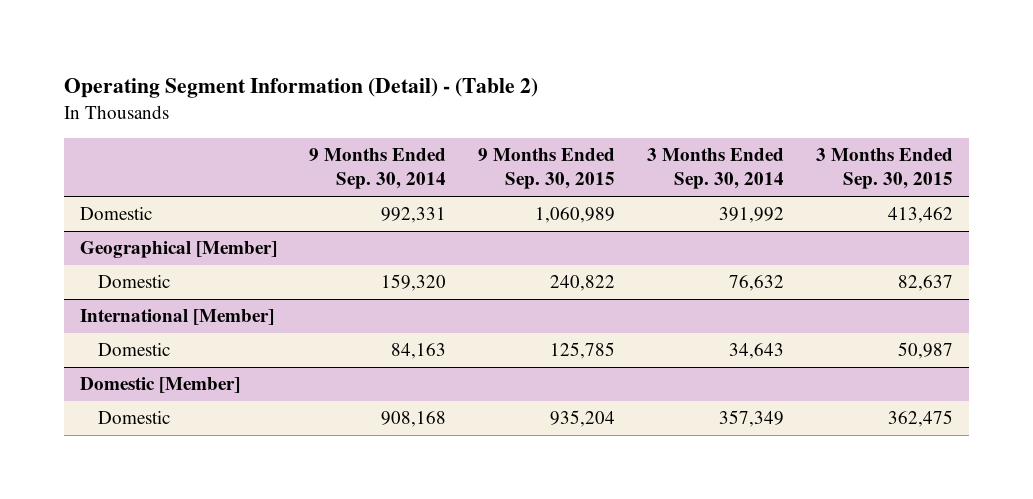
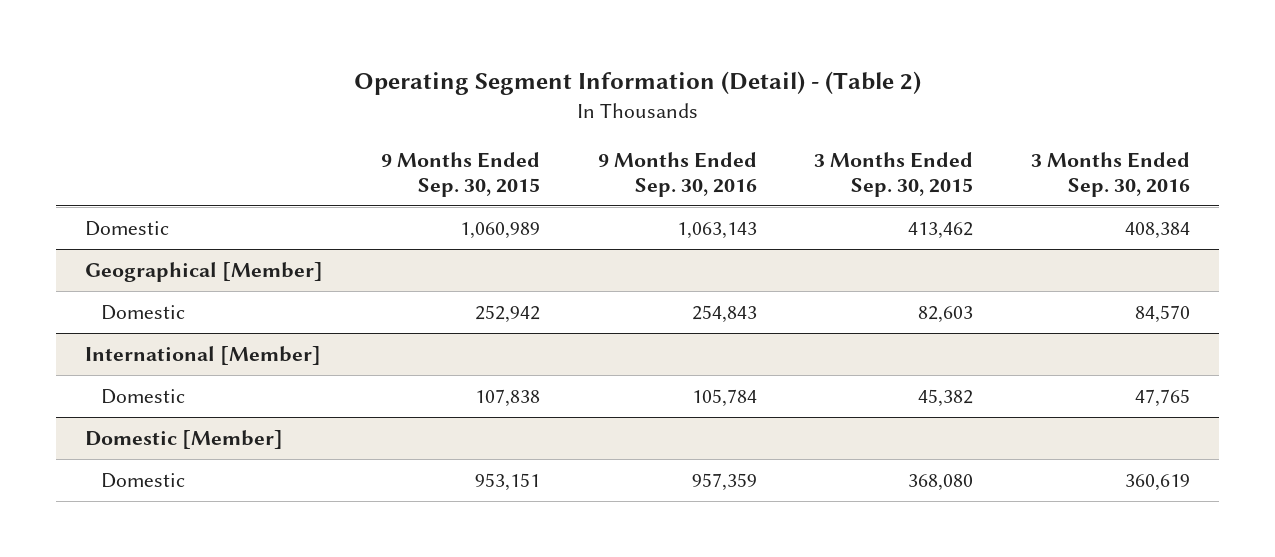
[308,147,446,190] 9 Months Ended Sep. 30, 2014 -> none
[646,147,784,190] 3 Months Ended Sep. 30, 2014 -> none
none -> [597,152,757,197] 9 Months Ended Sep. 30, 2016
none -> [1030,152,1190,197] 3 Months Ended Sep. 30, 2016
[549,275,615,292] 240,822 -> [474,304,540,323] 252,942
[897,275,953,292] 82,637 -> [918,305,974,323] 82,603
[549,342,615,360] 125,785 -> [474,388,540,407] 107,838
[897,342,953,360] 50,987 -> [918,388,974,407] 45,382
[549,410,615,428] 935,204 -> [474,472,540,491] 953,151
[887,410,953,428] 362,475 -> [908,473,974,491] 368,080

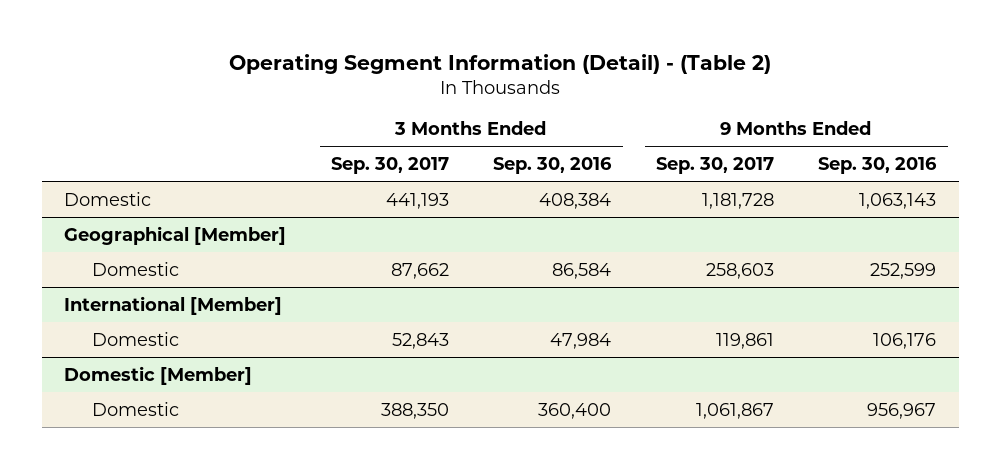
[380,152,540,197] 9 Months Ended Sep. 30, 2015 -> none
[814,152,974,197] 3 Months Ended Sep. 30, 2015 -> none
none -> [330,156,449,174] Sep. 30, 2017
none -> [655,156,774,174] Sep. 30, 2017
[691,304,757,323] 254,843 -> [870,262,937,279] 252,599
[1134,304,1190,323] 84,570 -> [552,262,612,279] 86,584
[691,388,757,407] 105,784 -> [873,332,937,349] 106,176
[1134,388,1190,407] 47,765 -> [550,332,612,349] 47,984
[691,472,757,491] 957,359 -> [867,402,937,419] 956,967
[1124,473,1190,491] 360,619 -> [538,402,612,419] 360,400

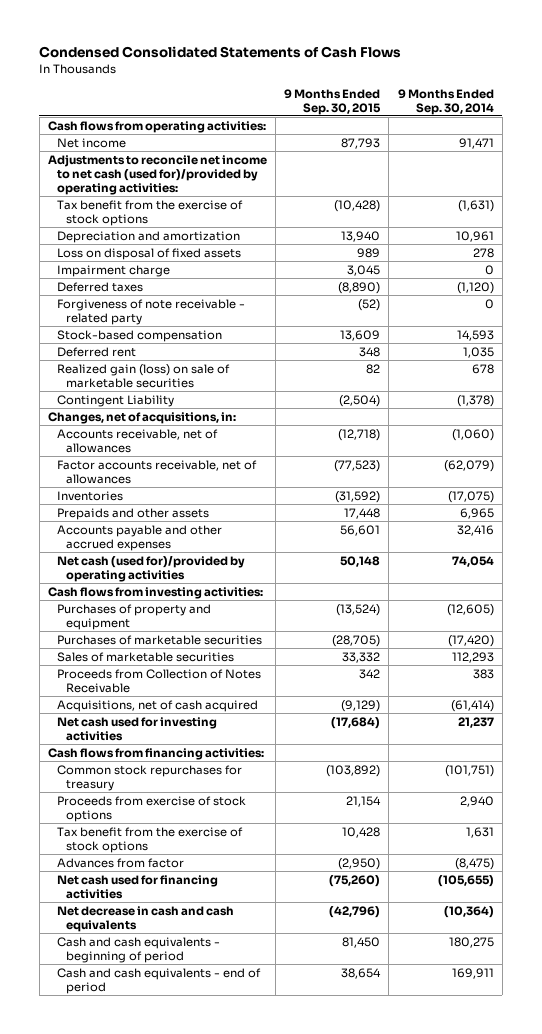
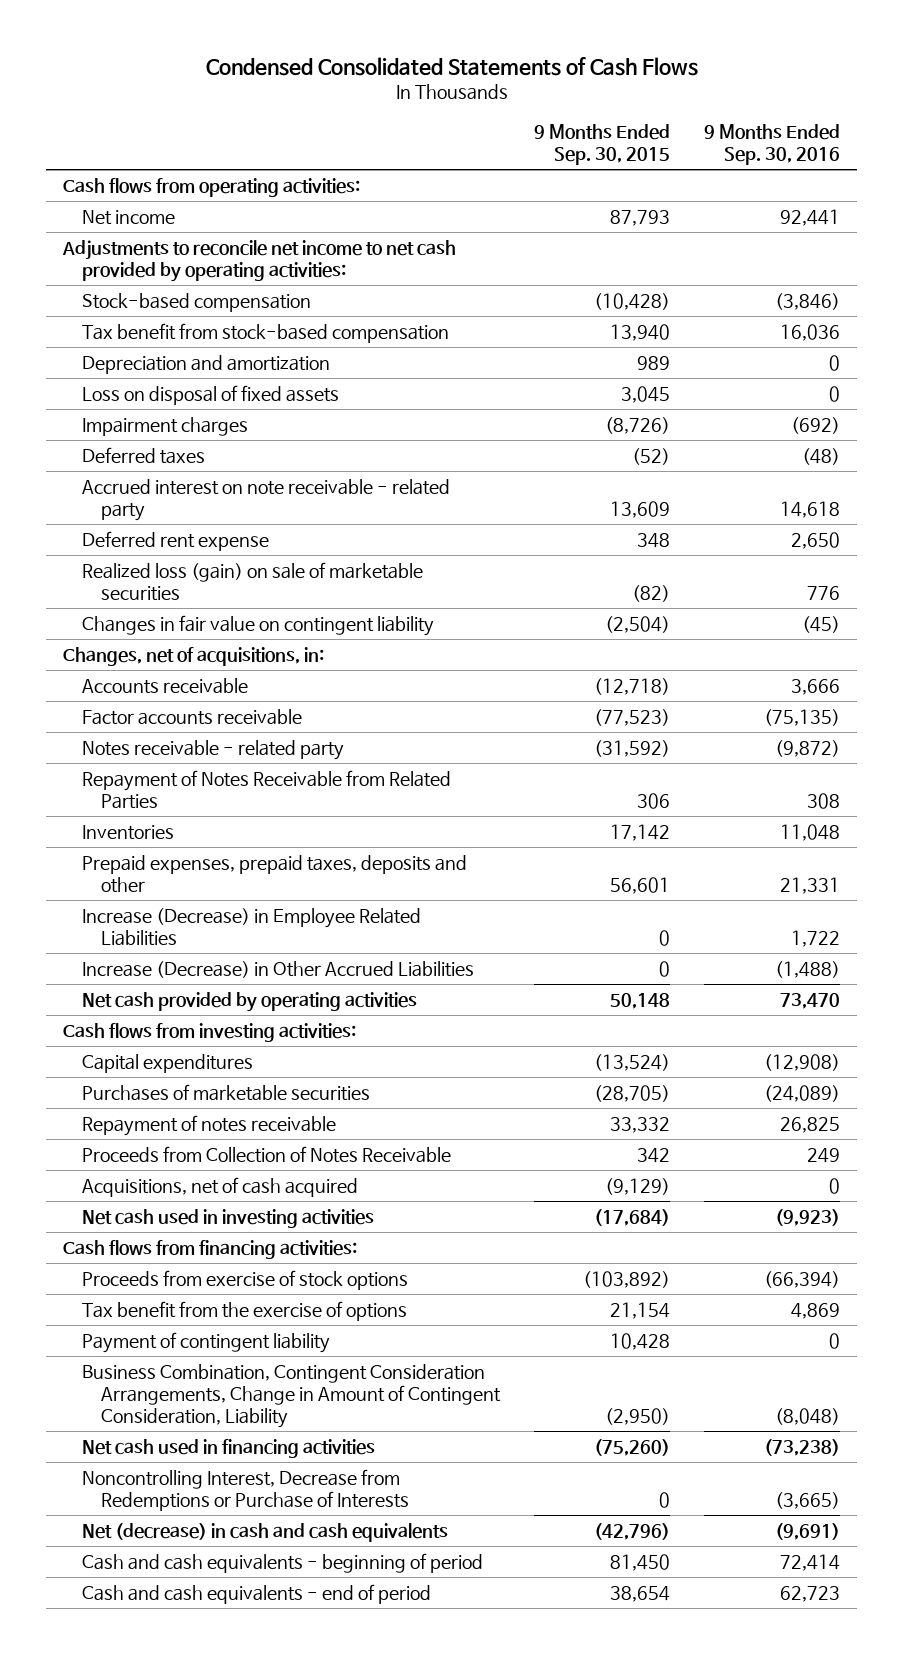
[397,88,494,115] 9 Months Ended Sep. 30, 2014 -> none
none -> [703,123,840,166] 9 Months Ended Sep. 30, 2016
[56,264,170,277] Impairment charge -> none
[56,298,245,325] Forgiveness of note receivable - related party -> none
[47,154,267,195] Adjustments to reconcile net income to net cash (used for)/provided by operating activities: -> [62,239,457,283] Adjustments to reconcile net income to net cash provided by operating activities:
[56,199,243,226] Tax benefit from the exercise of stock options -> [82,292,312,312] Stock-based compensation
none -> [82,322,450,343] Tax benefit from stock-based compensation
[341,230,381,242] 13,940 -> [636,355,670,370] 989
[357,247,381,258] 989 -> [620,385,670,403] 3,045
none -> [82,416,249,436] Impairment charges
[338,281,381,294] (8,890) -> [631,447,670,465] (52)
[56,329,222,342] Stock-based compensation -> [82,478,451,522] Accrued interest on note receivable - related party
[56,346,136,357] Deferred rent -> [82,530,270,551] Deferred rent expense
[56,363,230,388] Realized gain (loss) on sale of marketable securities -> [82,561,424,602] Realized loss (gain) on sale of marketable securities
[366,363,381,374] 82 -> [631,585,670,603] (82)
[56,394,174,407] Contingent Liability -> [82,614,435,636] Changes in fair value on contingent liability
[56,507,209,520] Prepaids and other assets -> none
[56,428,218,453] Accounts receivable, net of allowances -> [82,677,249,694] Accounts receivable
[56,459,257,484] Factor accounts receivable, net of allowances -> [82,708,303,725] Factor accounts receivable
none -> [82,739,345,760] Notes receivable - related party
none -> [82,769,452,810] Repayment of Notes Receivable from Related Parties
[335,490,381,503] (31,592) -> [609,823,670,841] 17,142
[56,524,222,551] Accounts payable and other accrued expenses -> [82,854,468,894] Prepaid expenses, prepaid taxes, deposits and other
none -> [82,907,422,947] Increase (Decrease) in Employee Related Liabilities
none -> [82,960,475,978] Increase (Decrease) in Other Accrued Liabilities
[56,555,245,582] Net cash (used for)/provided by operating activities -> [82,991,418,1012] Net cash provided by operating activities
[56,603,211,630] Purchases of property and equipment -> [82,1053,254,1073] Capital expenditures
[56,651,234,662] Sales of marketable securities -> [82,1114,337,1136] Repayment of notes receivable
[56,716,217,741] Net cash used for investing activities -> [82,1208,375,1228] Net cash used in investing activities
[56,764,242,791] Common stock repurchases for treasury -> [82,1269,409,1290] Proceeds from exercise of stock options
[56,795,246,822] Proceeds from exercise of stock options -> [82,1300,408,1321] Tax benefit from the exercise of options
[56,826,243,853] Tax benefit from the exercise of stock options -> [82,1331,331,1353] Payment of contingent liability
[56,857,184,868] Advances from factor -> [82,1363,502,1429] Business Combination, Contingent Consideration Arrangements, Change in Amount of Contingent Consideration, Liability
[56,874,218,899] Net cash used for financing activities -> [82,1438,376,1458] Net cash used in financing activities
none -> [82,1468,410,1512] Noncontrolling Interest, Decrease from Redemptions or Purchase of Interests
[56,905,234,932] Net decrease in cash and cash equivalents -> [82,1522,449,1542] Net (decrease) in cash and cash equivalents

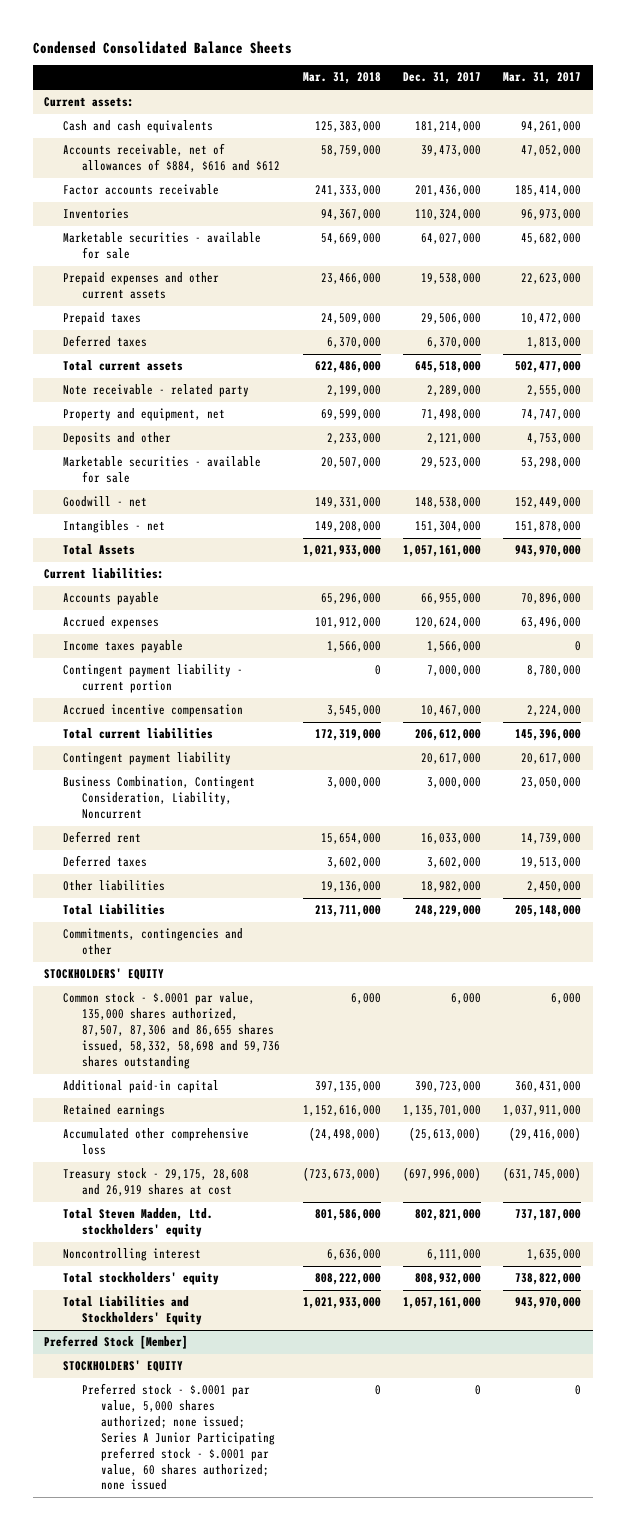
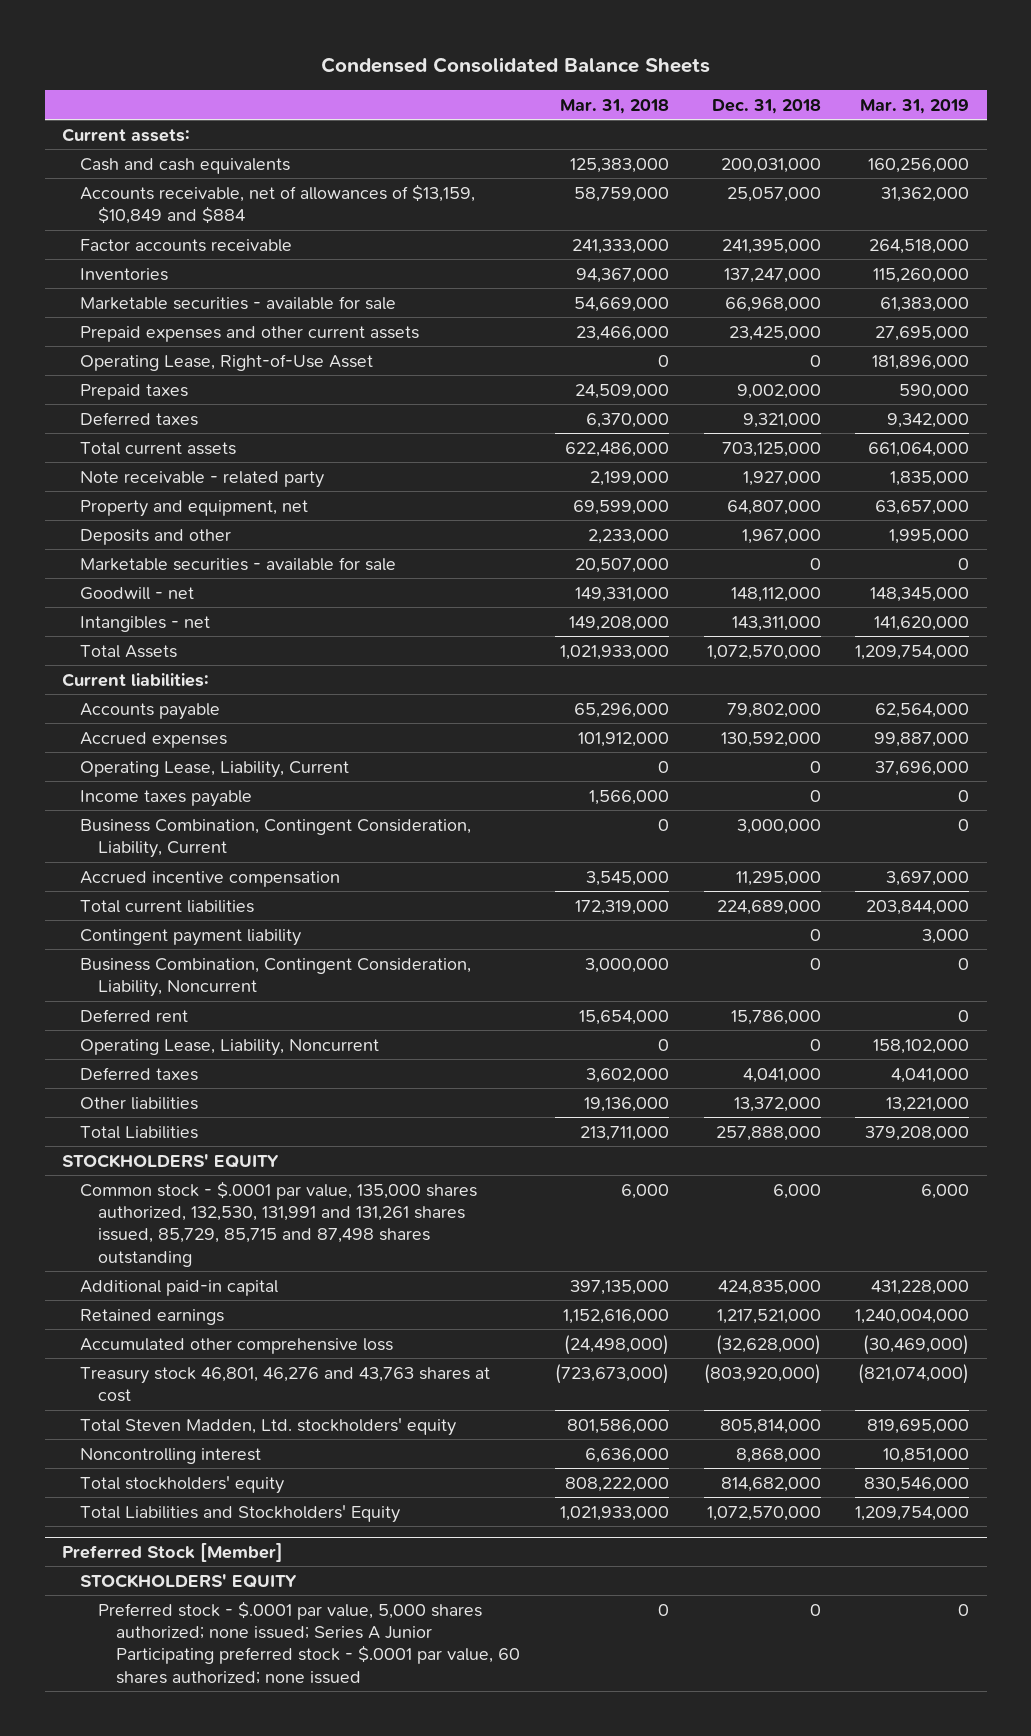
[403,72,482,85] Dec. 31, 2017 -> none
[503,72,582,85] Mar. 31, 2017 -> none
none -> [711,98,821,114] Dec. 31, 2018
none -> [860,98,970,114] Mar. 31, 2019
[63,143,281,173] Accounts receivable, net of allowances of $884, $616 and $612 -> [80,183,476,225] Accounts receivable, net of allowances of $13,159, $10,849 and $884
none -> [80,353,374,371] Operating Lease, Right-of-Use Asset
none -> [80,760,350,778] Operating Lease, Liability, Current
[63,664,244,694] Contingent payment liability - current portion -> none
none -> [80,818,472,859] Business Combination, Contingent Consideration, Liability, Current
none -> [80,1038,380,1056] Operating Lease, Liability, Noncurrent
[63,928,244,956] Commitments, contingencies and other -> none
[63,992,281,1069] Common stock - $.0001 par value, 135,000 shares authorized, 87,507, 87,306 and 86,655 shares issued, 58,332, 58,698 and 59,736 shares outstanding -> [80,1180,478,1267] Common stock - $.0001 par value, 135,000 shares authorized, 132,530, 131,991 and 131,261 shares issued, 85,729, 85,715 and 87,498 shares outstanding
[63,1168,250,1197] Treasury stock - 29,175, 28,608 and 26,919 shares at cost -> [80,1366,491,1403] Treasury stock 46,801, 46,276 and 43,763 shares at cost

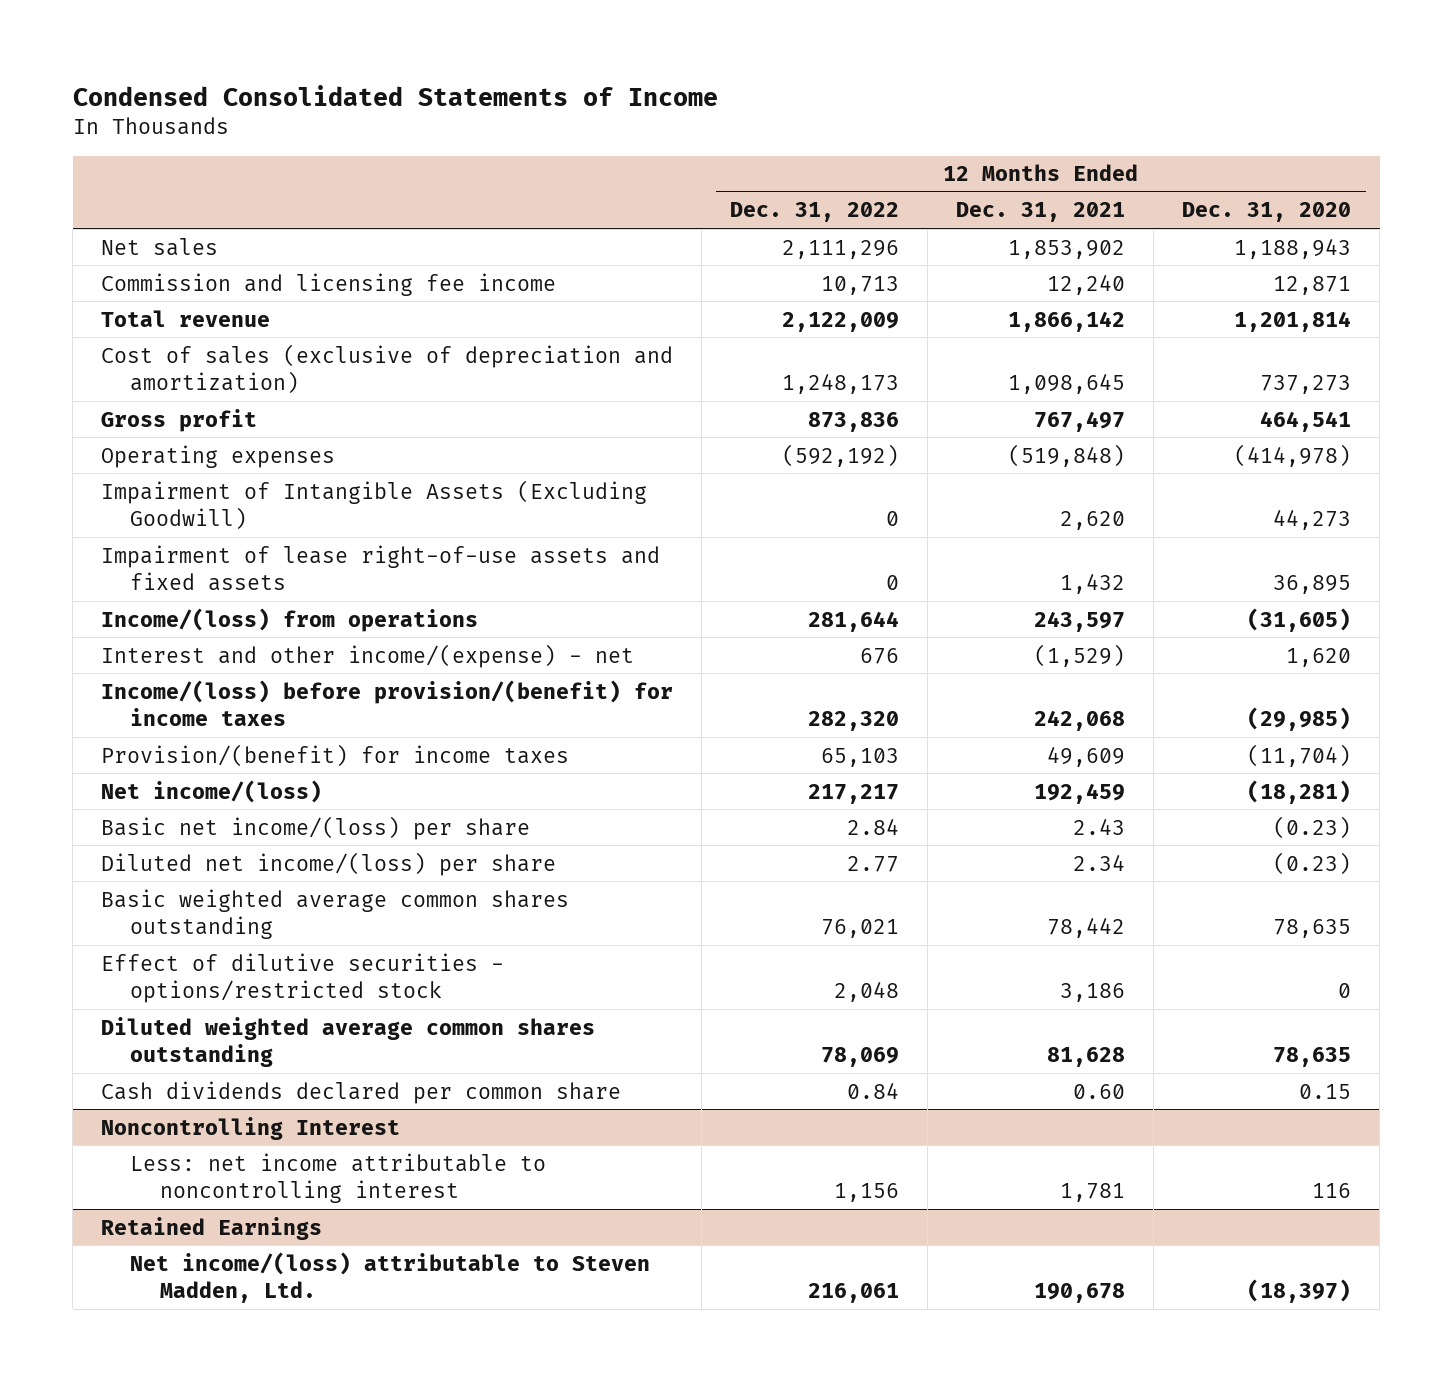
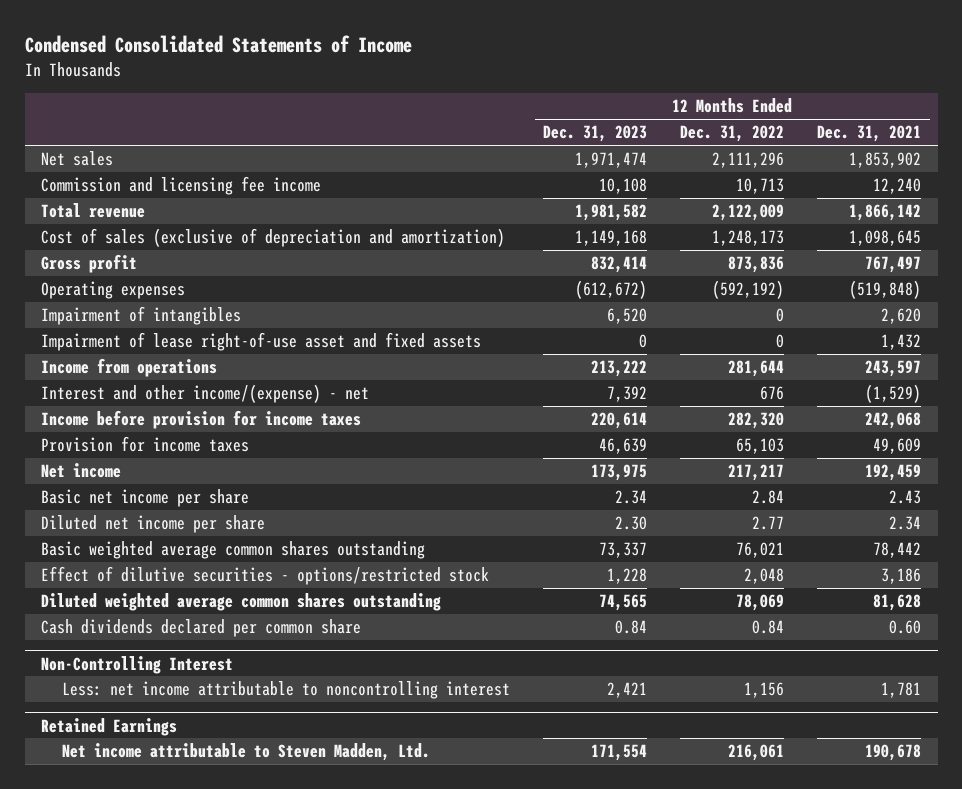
[1182,202,1352,223] Dec. 31, 2020 -> none
none -> [543,125,648,143] Dec. 31, 2023
[101,479,648,531] Impairment of Intangible Assets (Excluding Goodwill) -> [41,306,242,326] Impairment of intangibles
[101,544,661,592] Impairment of lease right-of-use assets and fixed assets -> [41,332,482,352] Impairment of lease right-of-use asset and fixed assets
[101,607,479,632] Income/(loss) from operations -> [41,358,218,378] Income from operations
[101,679,674,727] Income/(loss) before provision/(benefit) for income taxes -> [41,410,362,430] Income before provision for income taxes
[101,743,570,767] Provision/(benefit) for income taxes -> [41,436,250,453] Provision for income taxes
[101,779,323,803] Net income/(loss) -> [41,463,122,479] Net income
[101,815,531,840] Basic net income/(loss) per share -> [41,489,250,508] Basic net income per share
[101,851,557,876] Diluted net income/(loss) per share -> [41,515,266,534] Diluted net income per share
[101,1116,401,1140] Noncontrolling Interest -> [41,655,234,674] Non-Controlling Interest
[130,1251,651,1304] Net income/(loss) attributable to Steven Madden, Ltd. -> [61,743,430,762] Net income attributable to Steven Madden, Ltd.

